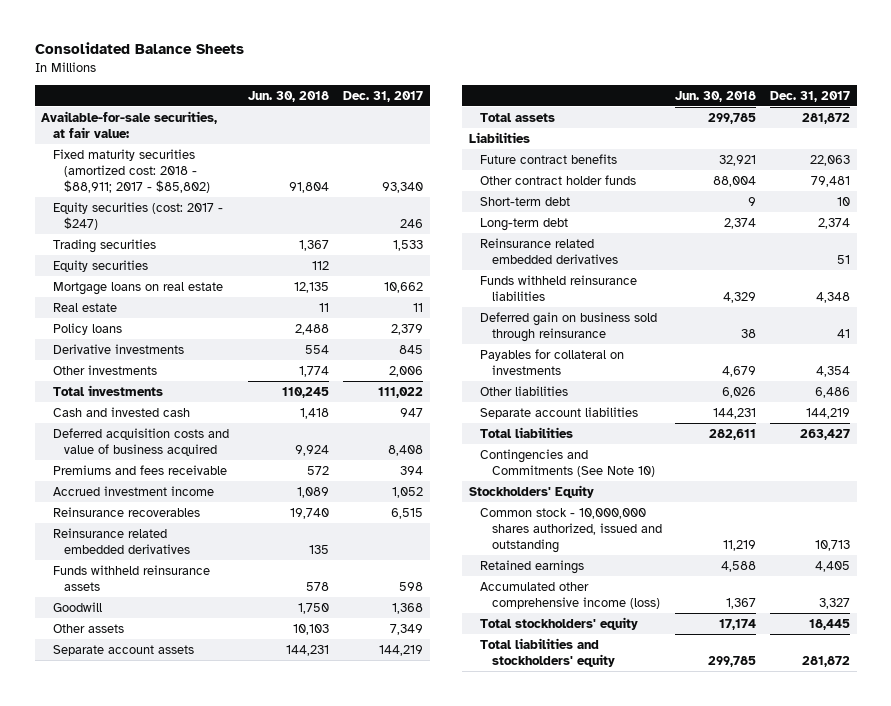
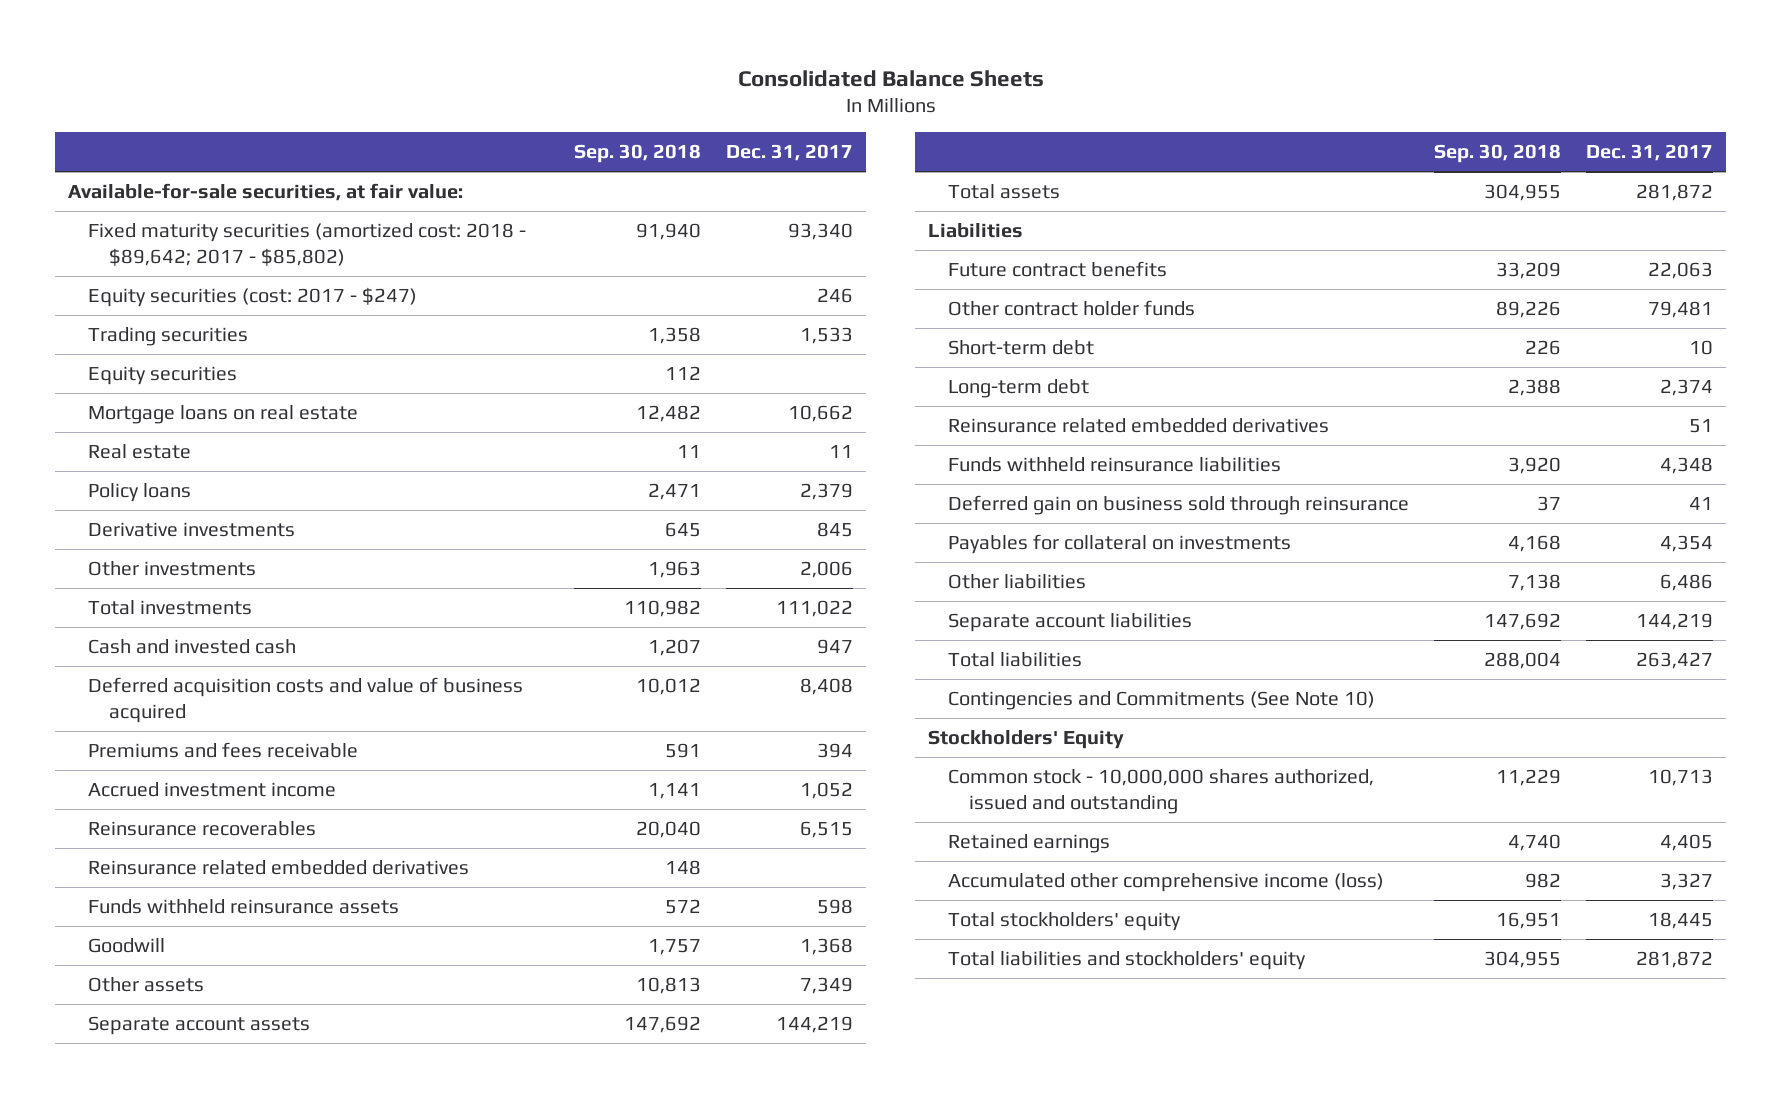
[248,90,330,102] Jun. 30, 2018 -> none
none -> [574,144,702,164] Sep. 30, 2018
[52,148,211,194] Fixed maturity securities (amortized cost: 2018 - $88,911; 2017 - $85,802) -> [88,222,527,266] Fixed maturity securities (amortized cost: 2018 - $89,642; 2017 - $85,802)

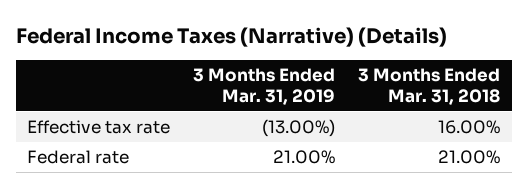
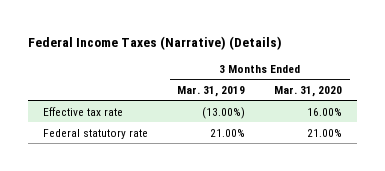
[358,68,501,106] 3 Months Ended Mar. 31, 2018 -> none
none -> [274,85,343,97] Mar. 31, 2020
[27,150,130,165] Federal rate -> [43,128,149,139] Federal statutory rate

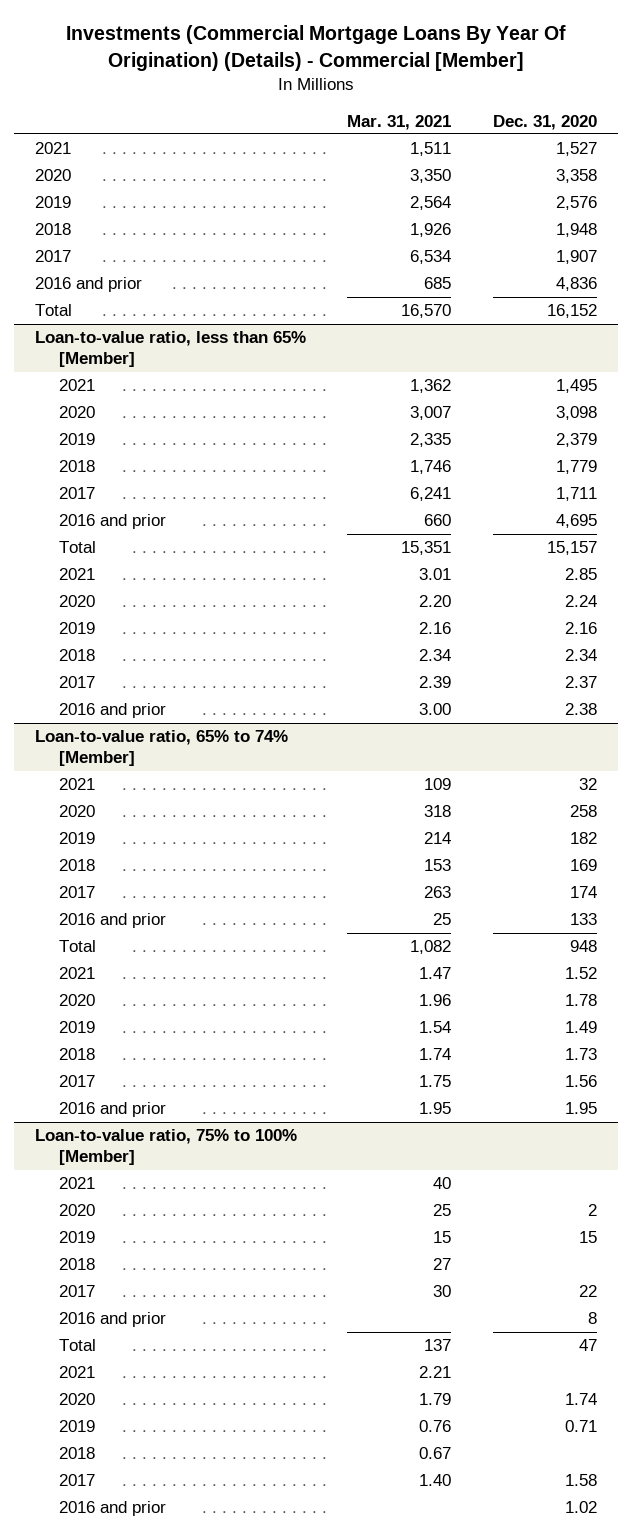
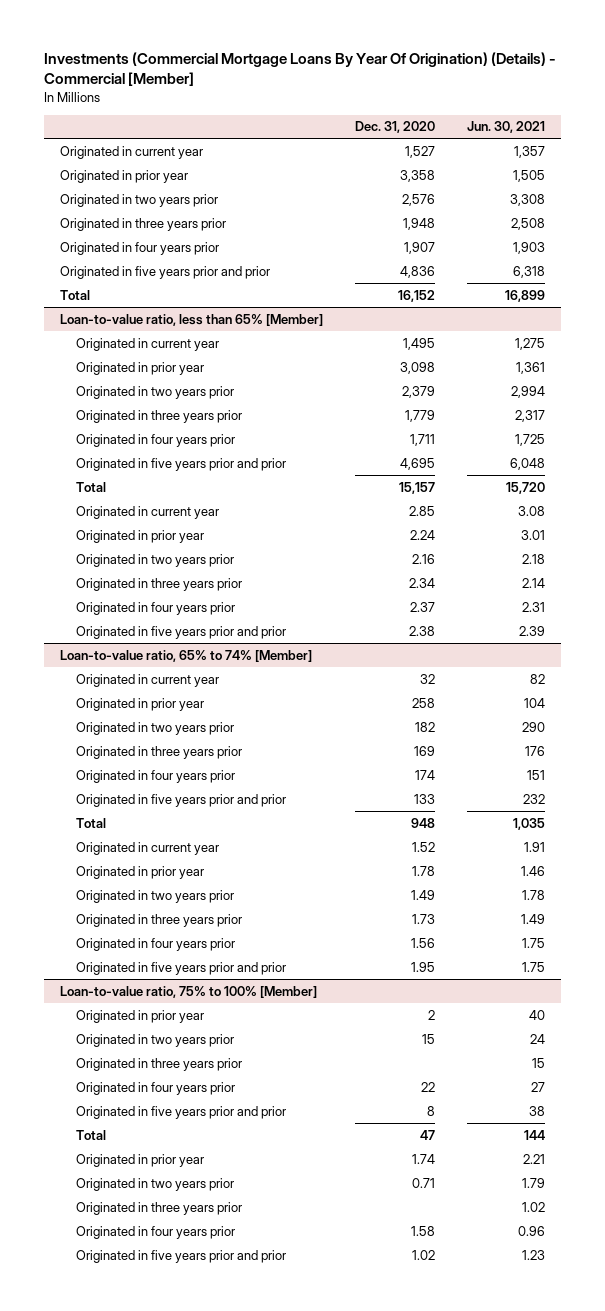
[347,114,452,130] Mar. 31, 2021 -> none
none -> [467,121,546,134] Jun. 30, 2021
[34,142,71,155] 2021 -> [59,145,203,159] Originated in current year
[34,169,71,182] 2020 -> [59,169,188,183] Originated in prior year
[34,196,71,209] 2019 -> [59,193,218,207] Originated in two years prior
[34,223,71,236] 2018 -> [59,217,226,231] Originated in three years prior
[34,250,71,263] 2017 -> [59,241,219,255] Originated in four years prior
[34,277,142,293] 2016 and prior -> [59,265,270,279] Originated in five years prior and prior
[59,379,96,392] 2021 -> [76,337,220,351] Originated in current year
[59,406,96,419] 2020 -> [76,361,205,375] Originated in prior year
[59,433,96,446] 2019 -> [76,385,235,399] Originated in two years prior
[59,460,96,473] 2018 -> [76,409,243,423] Originated in three years prior
[59,487,96,500] 2017 -> [76,433,236,447] Originated in four years prior
[59,514,167,530] 2016 and prior -> [76,457,287,471] Originated in five years prior and prior
[59,568,96,581] 2021 -> [76,505,220,519] Originated in current year
[59,595,96,608] 2020 -> [76,529,205,543] Originated in prior year
[59,622,96,635] 2019 -> [76,553,235,567] Originated in two years prior
[59,649,96,662] 2018 -> [76,577,243,591] Originated in three years prior
[59,676,96,689] 2017 -> [76,601,236,615] Originated in four years prior
[59,703,167,719] 2016 and prior -> [76,625,287,639] Originated in five years prior and prior
[59,778,96,791] 2021 -> [76,673,220,687] Originated in current year
[59,805,96,818] 2020 -> [76,697,205,711] Originated in prior year
[59,832,96,845] 2019 -> [76,721,235,735] Originated in two years prior
[59,859,96,872] 2018 -> [76,745,243,759] Originated in three years prior
[59,886,96,899] 2017 -> [76,769,236,783] Originated in four years prior
[59,913,167,929] 2016 and prior -> [76,793,287,807] Originated in five years prior and prior
[59,967,96,980] 2021 -> [76,841,220,855] Originated in current year
[59,994,96,1007] 2020 -> [76,865,205,879] Originated in prior year
[59,1021,96,1034] 2019 -> [76,889,235,903] Originated in two years prior
[59,1048,96,1061] 2018 -> [76,913,243,927] Originated in three years prior
[59,1075,96,1088] 2017 -> [76,937,236,951] Originated in four years prior
[59,1102,167,1118] 2016 and prior -> [76,961,287,975] Originated in five years prior and prior
[59,1177,96,1190] 2021 -> none
[59,1204,96,1217] 2020 -> [76,1009,205,1023] Originated in prior year
[59,1231,96,1244] 2019 -> [76,1033,235,1047] Originated in two years prior
[59,1258,96,1271] 2018 -> [76,1057,243,1071] Originated in three years prior
[59,1285,96,1298] 2017 -> [76,1081,236,1095] Originated in four years prior
[59,1312,167,1328] 2016 and prior -> [76,1105,287,1119] Originated in five years prior and prior
[59,1366,96,1379] 2021 -> none
[59,1393,96,1406] 2020 -> [76,1153,205,1167] Originated in prior year
[59,1420,96,1433] 2019 -> [76,1177,235,1191] Originated in two years prior
[59,1447,96,1460] 2018 -> [76,1201,243,1215] Originated in three years prior
[59,1474,96,1487] 2017 -> [76,1225,236,1239] Originated in four years prior
[59,1501,167,1517] 2016 and prior -> [76,1249,287,1263] Originated in five years prior and prior

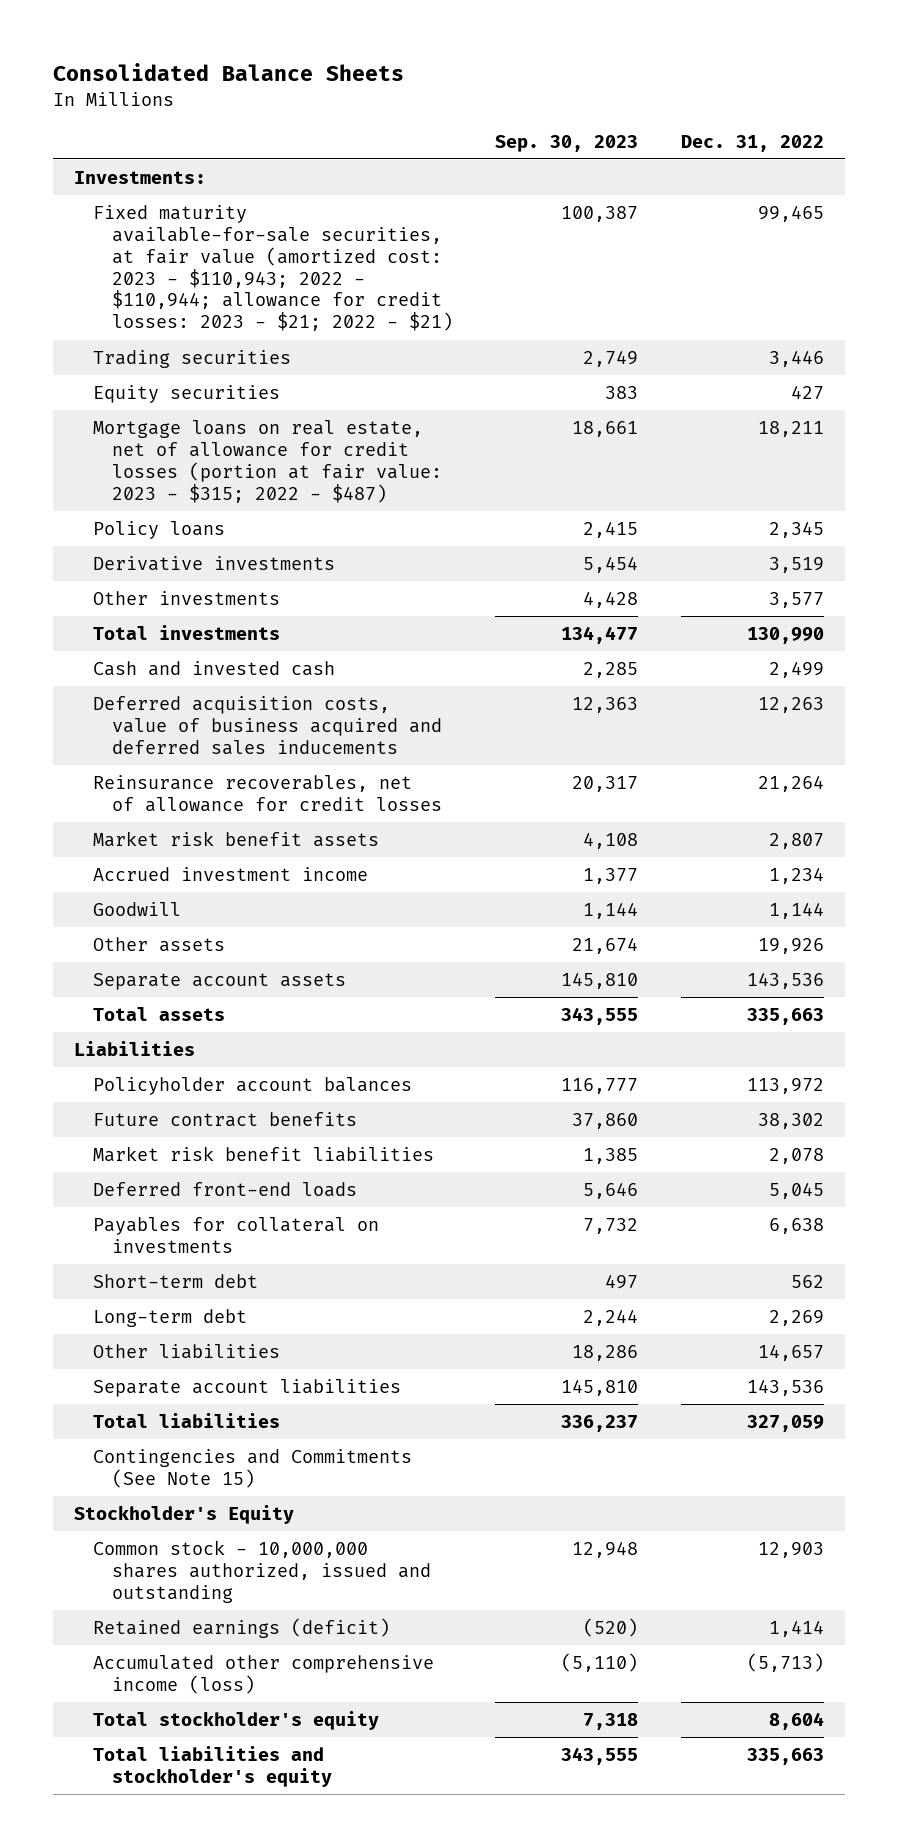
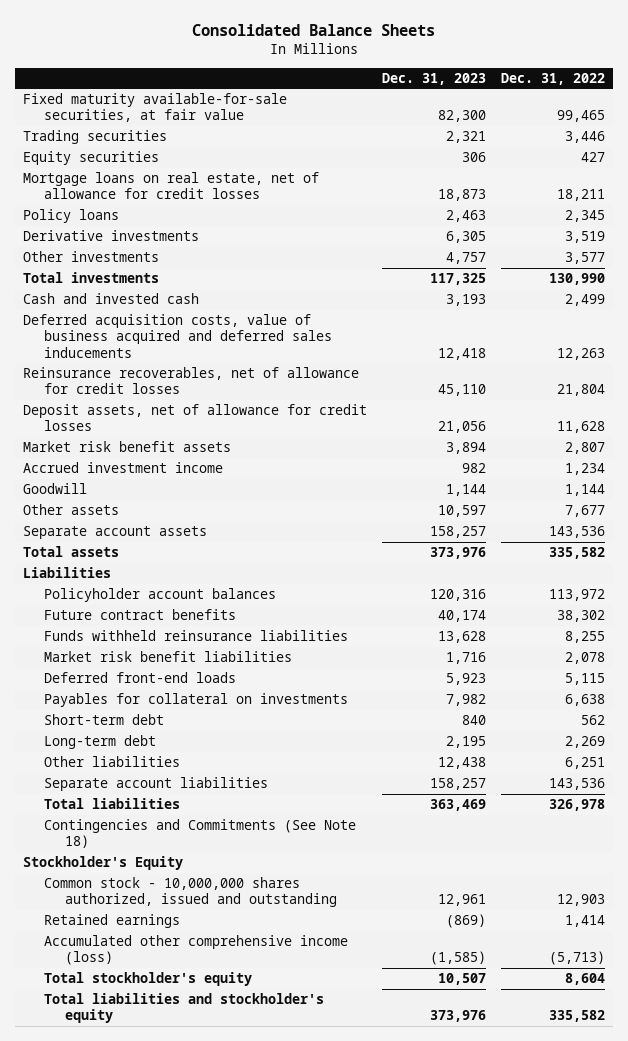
[495,134,639,152] Sep. 30, 2023 -> none
none -> [381,72,486,85] Dec. 31, 2023
[74,170,207,184] Investments: -> none
[93,204,453,332] Fixed maturity available-for-sale securities, at fair value (amortized cost: 2023 - $110,943; 2022 - $110,944; allowance for credit losses: 2023 - $21; 2022 - $21) -> [22,93,287,123] Fixed maturity available-for-sale securities, at fair value
[93,419,442,503] Mortgage loans on real estate, net of allowance for credit losses (portion at fair value: 2023 - $315; 2022 - $487) -> [22,172,319,200] Mortgage loans on real estate, net of allowance for credit losses
[757,775,824,792] 21,264 -> [557,384,606,397] 21,804
none -> [22,404,367,432] Deposit assets, net of allowance for credit losses
[757,937,824,954] 19,926 -> [565,505,606,518] 7,677
[746,1007,824,1025] 335,663 -> [549,547,606,560] 335,582
none -> [43,630,348,642] Funds withheld reinsurance liabilities
[768,1182,824,1199] 5,045 -> [565,673,606,686] 5,115
[757,1344,824,1361] 14,657 -> [565,757,606,770] 6,251
[746,1414,824,1432] 327,059 -> [549,799,606,812] 326,978
[93,1448,413,1488] Contingencies and Commitments (See Note 15) -> [43,819,356,849] Contingencies and Commitments (See Note 18)
[93,1617,391,1638] Retained earnings (deficit) -> [43,914,180,929] Retained earnings
[746,1747,824,1765] 335,663 -> [549,1010,606,1023] 335,582

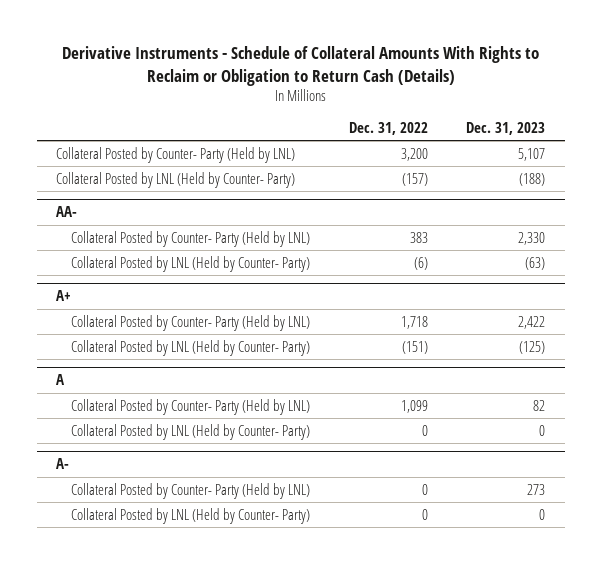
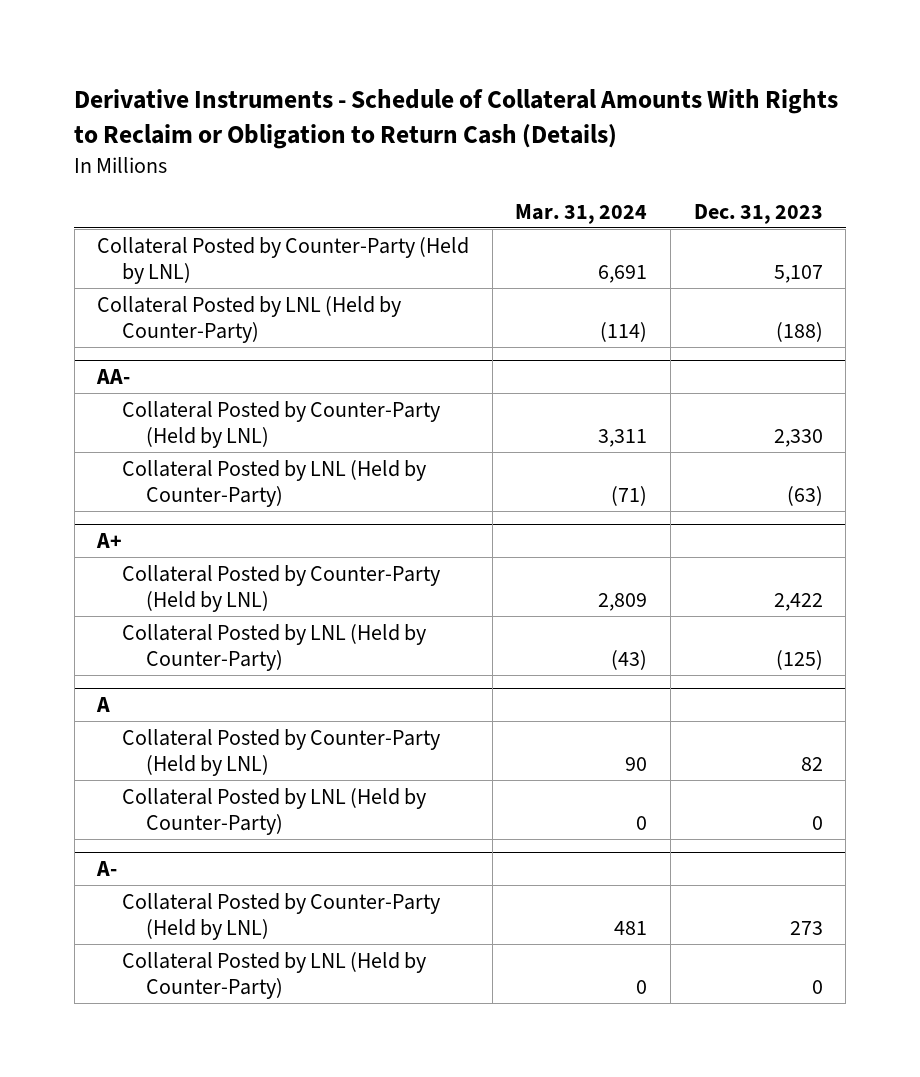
[348,121,428,135] Dec. 31, 2022 -> none
none -> [515,203,648,224] Mar. 31, 2024
[56,146,296,163] Collateral Posted by Counter- Party (Held by LNL) -> [97,236,470,285] Collateral Posted by Counter-Party (Held by LNL)
[56,171,296,188] Collateral Posted by LNL (Held by Counter- Party) -> [97,295,402,344] Collateral Posted by LNL (Held by Counter-Party)
[71,230,311,247] Collateral Posted by Counter- Party (Held by LNL) -> [121,400,440,449] Collateral Posted by Counter-Party (Held by LNL)
[71,255,311,272] Collateral Posted by LNL (Held by Counter- Party) -> [121,459,426,508] Collateral Posted by LNL (Held by Counter-Party)
[71,314,311,331] Collateral Posted by Counter- Party (Held by LNL) -> [121,564,440,613] Collateral Posted by Counter-Party (Held by LNL)
[71,339,311,356] Collateral Posted by LNL (Held by Counter- Party) -> [121,623,426,672] Collateral Posted by LNL (Held by Counter-Party)
[71,398,311,415] Collateral Posted by Counter- Party (Held by LNL) -> [121,728,440,777] Collateral Posted by Counter-Party (Held by LNL)
[71,423,311,440] Collateral Posted by LNL (Held by Counter- Party) -> [121,787,426,836] Collateral Posted by LNL (Held by Counter-Party)
[71,482,311,499] Collateral Posted by Counter- Party (Held by LNL) -> [121,892,440,941] Collateral Posted by Counter-Party (Held by LNL)
[71,507,311,524] Collateral Posted by LNL (Held by Counter- Party) -> [121,951,426,1000] Collateral Posted by LNL (Held by Counter-Party)

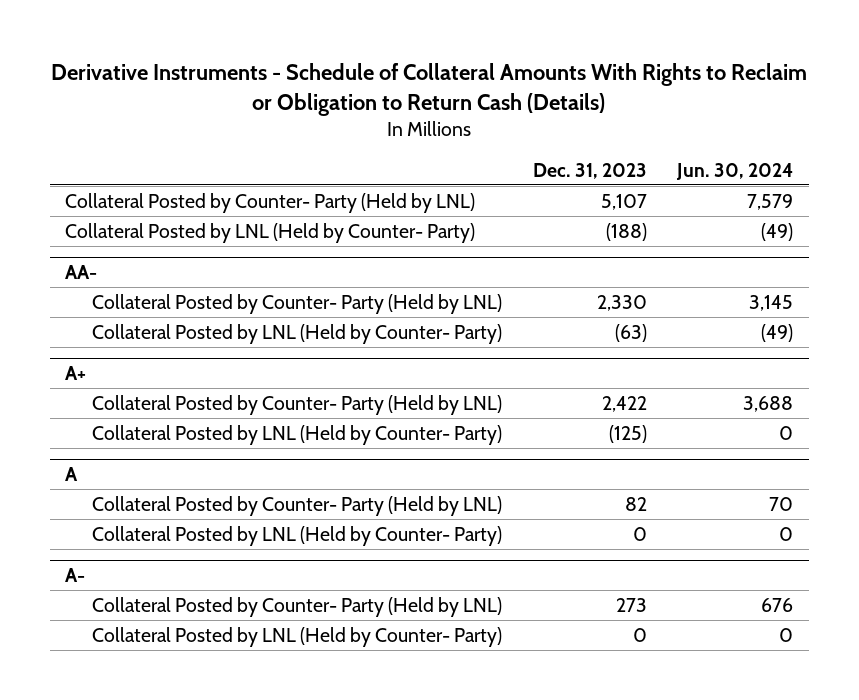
[515,203,648,224] Mar. 31, 2024 -> none
none -> [676,162,794,180] Jun. 30, 2024
[97,236,470,285] Collateral Posted by Counter-Party (Held by LNL) -> [65,192,476,213] Collateral Posted by Counter- Party (Held by LNL)
[97,295,402,344] Collateral Posted by LNL (Held by Counter-Party) -> [65,222,476,243] Collateral Posted by LNL (Held by Counter- Party)
[121,400,440,449] Collateral Posted by Counter-Party (Held by LNL) -> [92,293,503,314] Collateral Posted by Counter- Party (Held by LNL)
[121,459,426,508] Collateral Posted by LNL (Held by Counter-Party) -> [92,323,503,344] Collateral Posted by LNL (Held by Counter- Party)
[121,564,440,613] Collateral Posted by Counter-Party (Held by LNL) -> [92,394,503,415] Collateral Posted by Counter- Party (Held by LNL)
[121,623,426,672] Collateral Posted by LNL (Held by Counter-Party) -> [92,424,503,445] Collateral Posted by LNL (Held by Counter- Party)
[121,728,440,777] Collateral Posted by Counter-Party (Held by LNL) -> [92,495,503,516] Collateral Posted by Counter- Party (Held by LNL)
[121,787,426,836] Collateral Posted by LNL (Held by Counter-Party) -> [92,525,503,546] Collateral Posted by LNL (Held by Counter- Party)
[121,892,440,941] Collateral Posted by Counter-Party (Held by LNL) -> [92,596,503,617] Collateral Posted by Counter- Party (Held by LNL)
[121,951,426,1000] Collateral Posted by LNL (Held by Counter-Party) -> [92,626,503,647] Collateral Posted by LNL (Held by Counter- Party)

